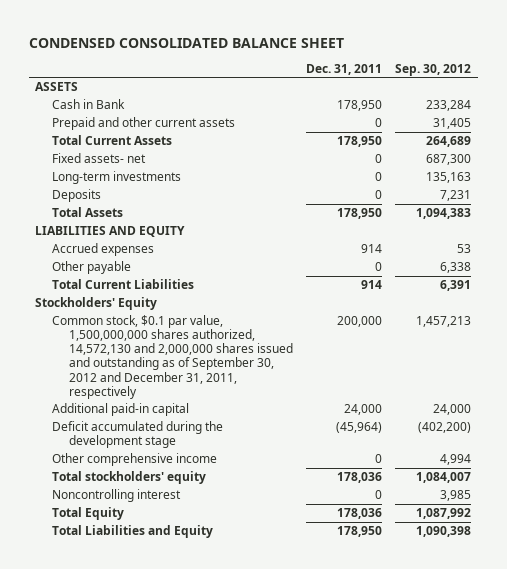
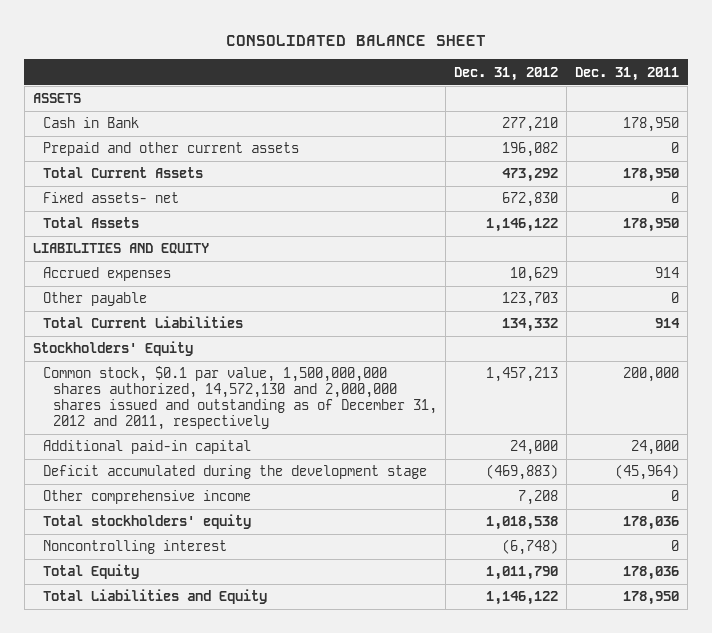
[28,37,344,48] CONDENSED CONSOLIDATED BALANCE SHEET -> [225,34,486,46] CONSOLIDATED BALANCE SHEET
[395,64,472,77] Sep. 30, 2012 -> none
none -> [454,66,559,81] Dec. 31, 2012
[52,171,182,185] Long-term investments -> none
[52,189,102,203] Deposits -> none
[52,315,294,399] Common stock, $0.1 par value, 1,500,000,000 shares authorized, 14,572,130 and 2,000,000 shares issued and outstanding as of September 30, 2012 and December 31, 2011, respectively -> [43,366,438,430] Common stock, $0.1 par value, 1,500,000,000 shares authorized, 14,572,130 and 2,000,000 shares issued and outstanding as of December 31, 2012 and 2011, respectively

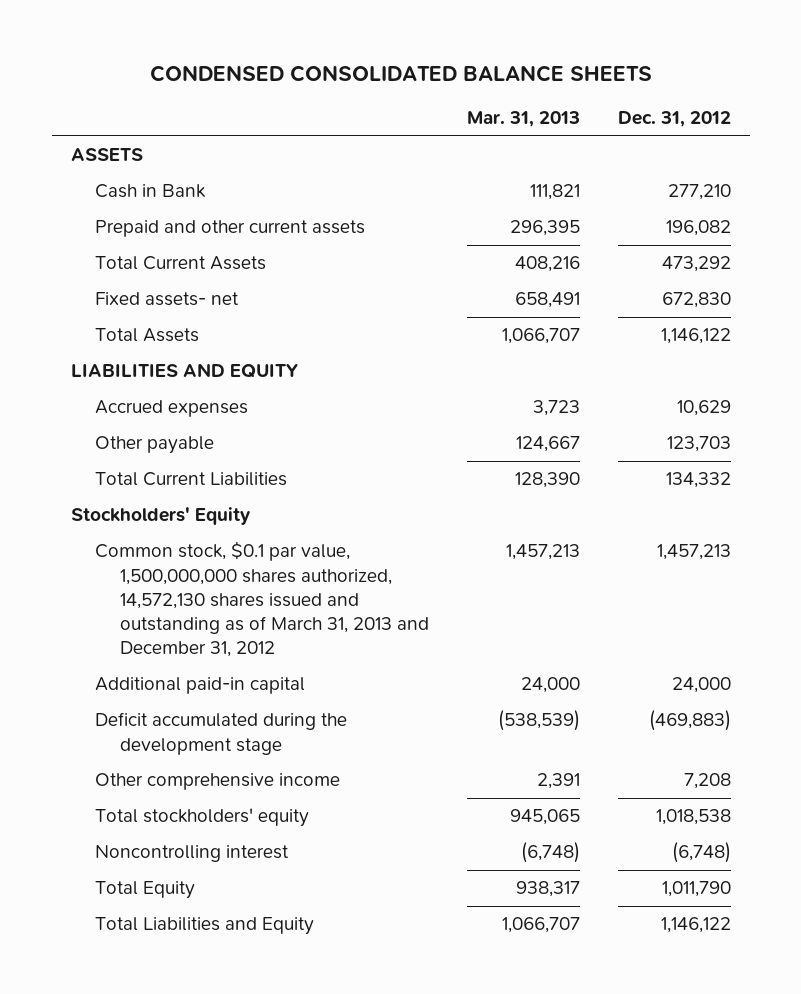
[225,34,486,46] CONSOLIDATED BALANCE SHEET -> [149,64,652,82] CONDENSED CONSOLIDATED BALANCE SHEETS
[575,66,680,81] Dec. 31, 2011 -> none
none -> [466,111,580,128] Mar. 31, 2013
[43,366,438,430] Common stock, $0.1 par value, 1,500,000,000 shares authorized, 14,572,130 and 2,000,000 shares issued and outstanding as of December 31, 2012 and 2011, respectively -> [95,541,429,658] Common stock, $0.1 par value, 1,500,000,000 shares authorized, 14,572,130 shares issued and outstanding as of March 31, 2013 and December 31, 2012

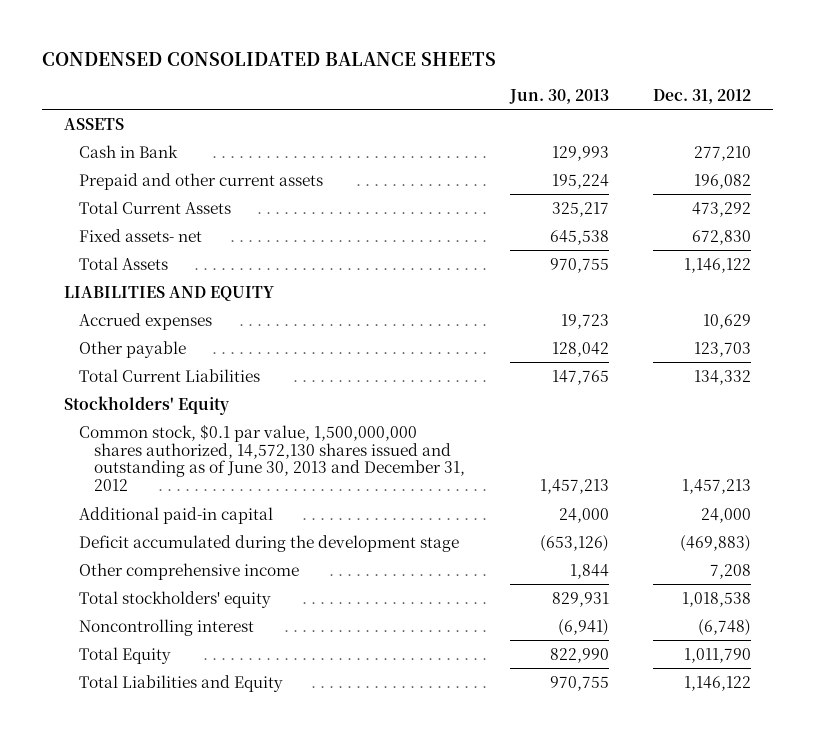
[466,111,580,128] Mar. 31, 2013 -> none
none -> [508,88,609,104] Jun. 30, 2013
[95,541,429,658] Common stock, $0.1 par value, 1,500,000,000 shares authorized, 14,572,130 shares issued and outstanding as of March 31, 2013 and December 31, 2012 -> [79,423,466,492] Common stock, $0.1 par value, 1,500,000,000 shares authorized, 14,572,130 shares issued and outstanding as of June 30, 2013 and December 31, 2012

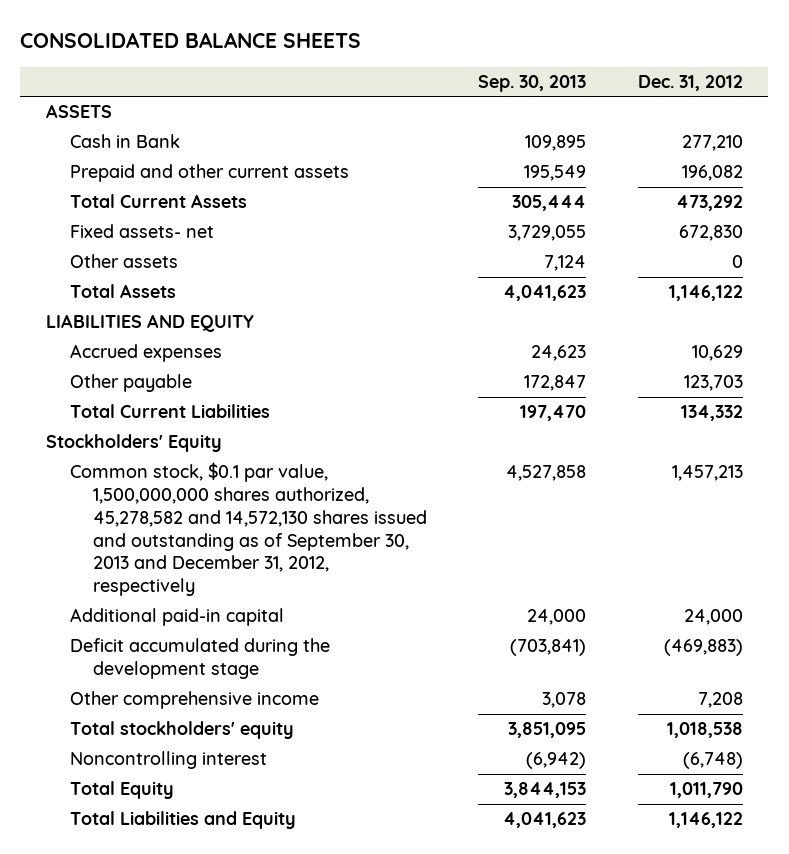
[41,51,496,66] CONDENSED CONSOLIDATED BALANCE SHEETS -> [20,32,362,49] CONSOLIDATED BALANCE SHEETS
[508,88,609,104] Jun. 30, 2013 -> none
none -> [478,74,587,92] Sep. 30, 2013
none -> [69,254,178,269] Other assets
[79,423,466,492] Common stock, $0.1 par value, 1,500,000,000 shares authorized, 14,572,130 shares issued and outstanding as of June 30, 2013 and December 31, 2012 -> [69,462,428,597] Common stock, $0.1 par value, 1,500,000,000 shares authorized, 45,278,582 and 14,572,130 shares issued and outstanding as of September 30, 2013 and December 31, 2012, respectively

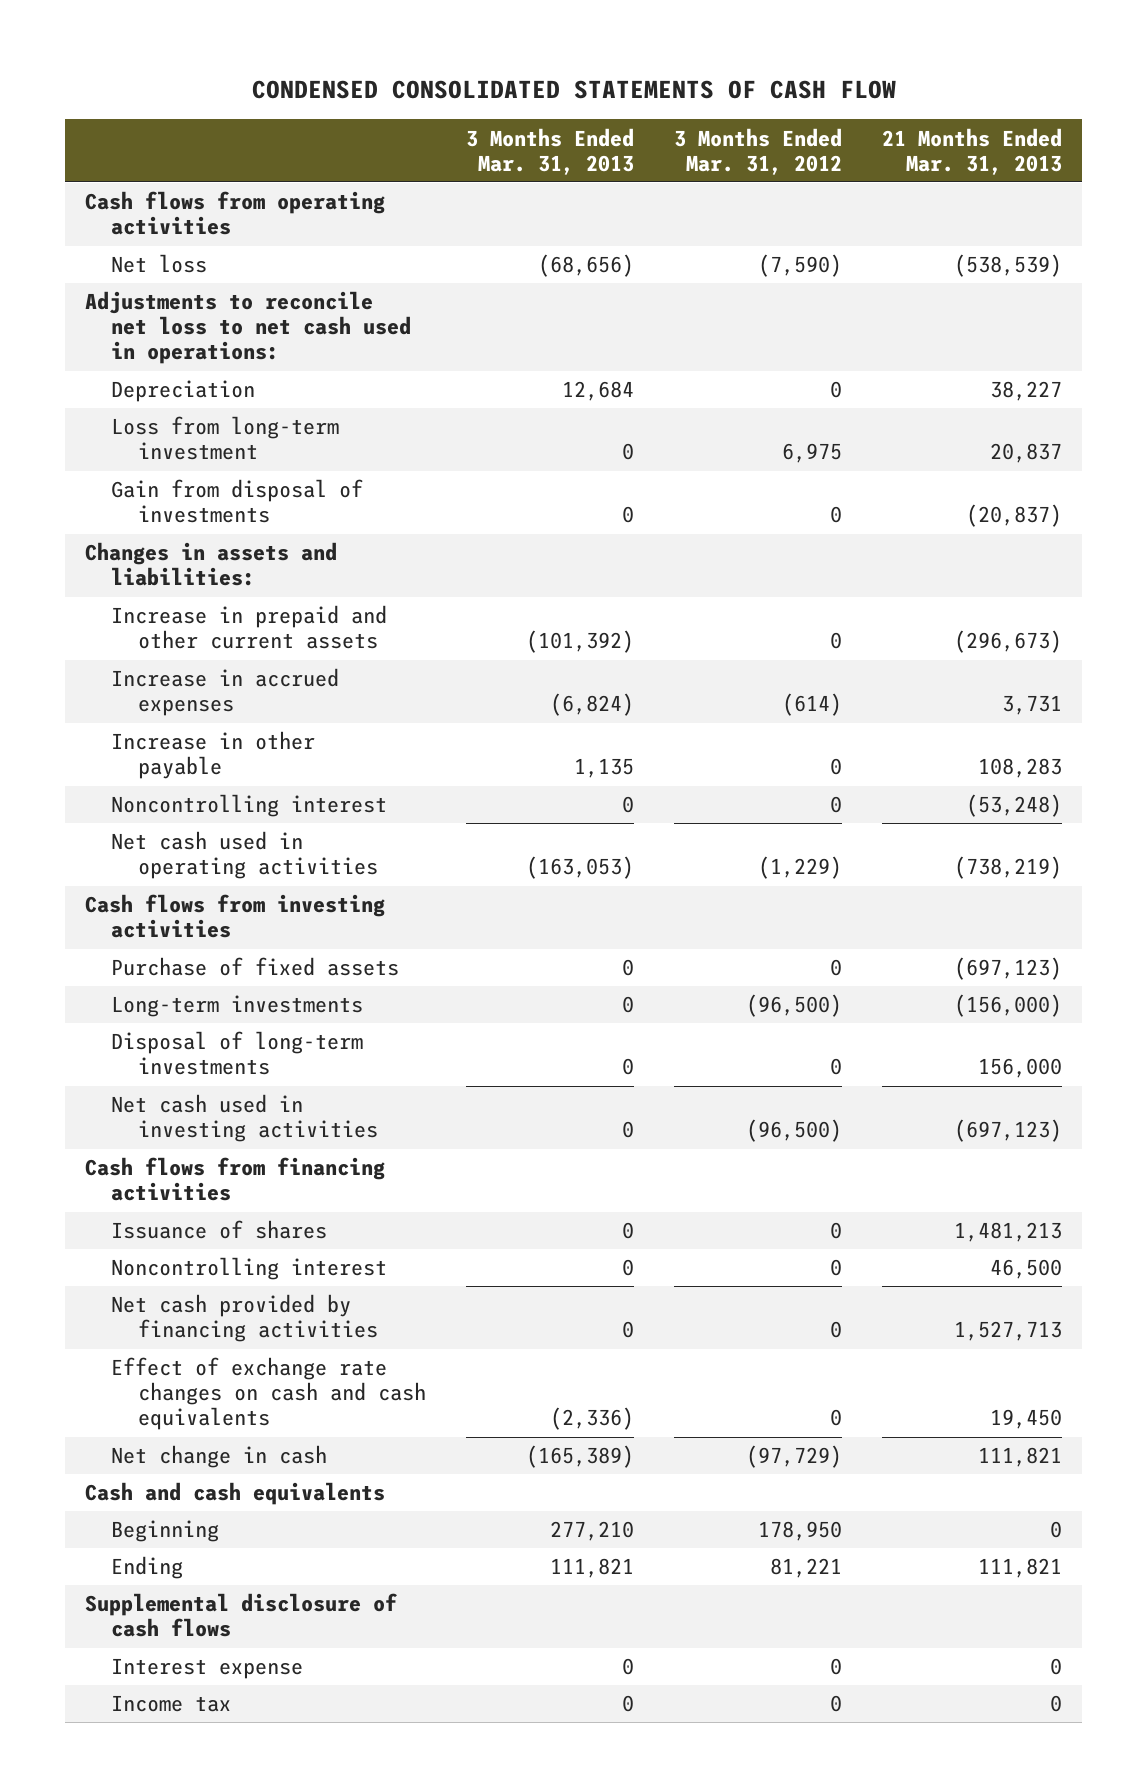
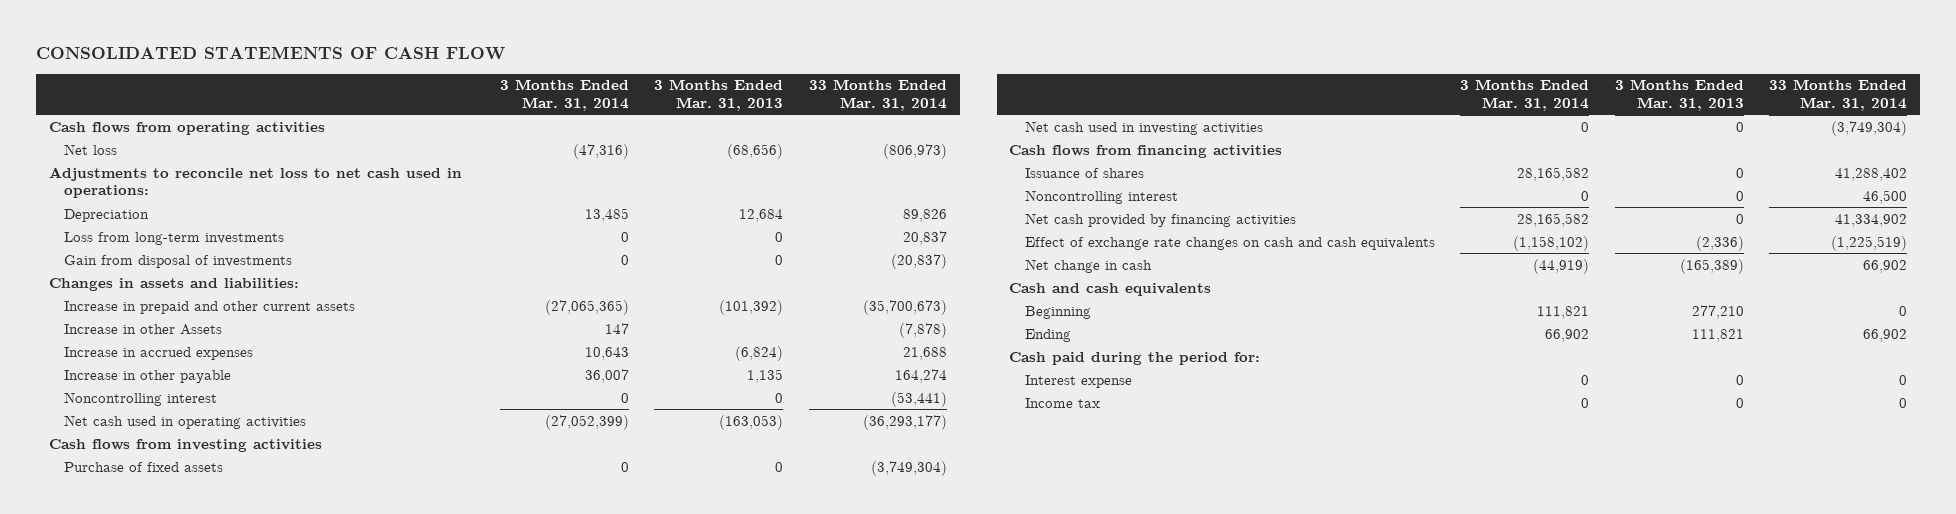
[251,80,896,100] CONDENSED CONSOLIDATED STATEMENTS OF CASH FLOW -> [35,45,505,60] CONSOLIDATED STATEMENTS OF CASH FLOW
[674,127,843,175] 3 Months Ended Mar. 31, 2012 -> none
[882,127,1063,175] 21 Months Ended Mar. 31, 2013 -> none
none -> [499,79,629,112] 3 Months Ended Mar. 31, 2014
none -> [808,79,947,112] 33 Months Ended Mar. 31, 2014
[111,416,340,461] Loss from long-term investment -> [64,231,285,245] Loss from long-term investments
none -> [64,323,223,335] Increase in other Assets
[111,995,364,1018] Long-term investments -> none
[111,1031,364,1076] Disposal of long-term investments -> none
[85,1593,398,1638] Supplemental disclosure of cash flows -> none
none -> [1009,351,1261,365] Cash paid during the period for:

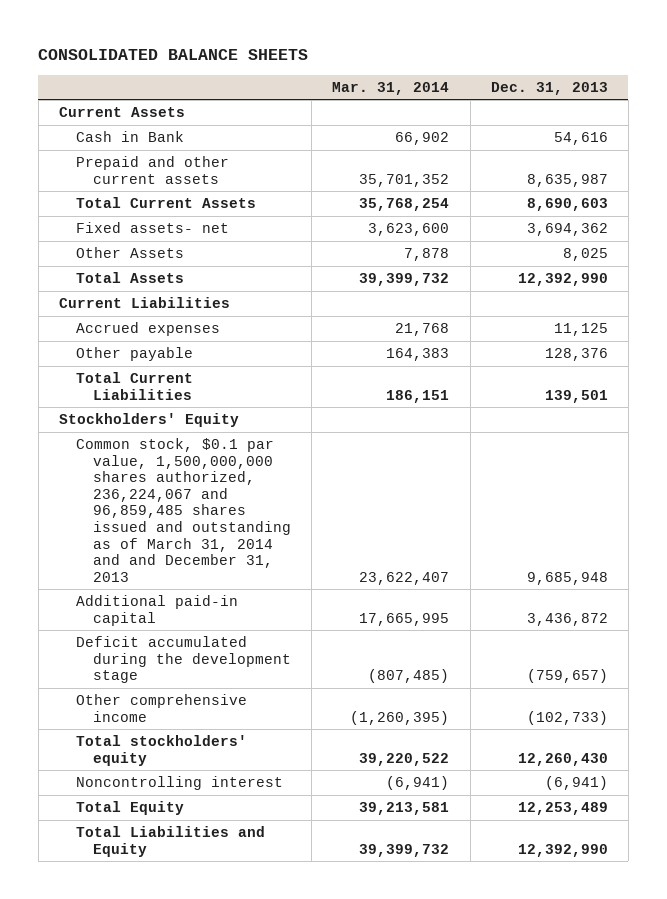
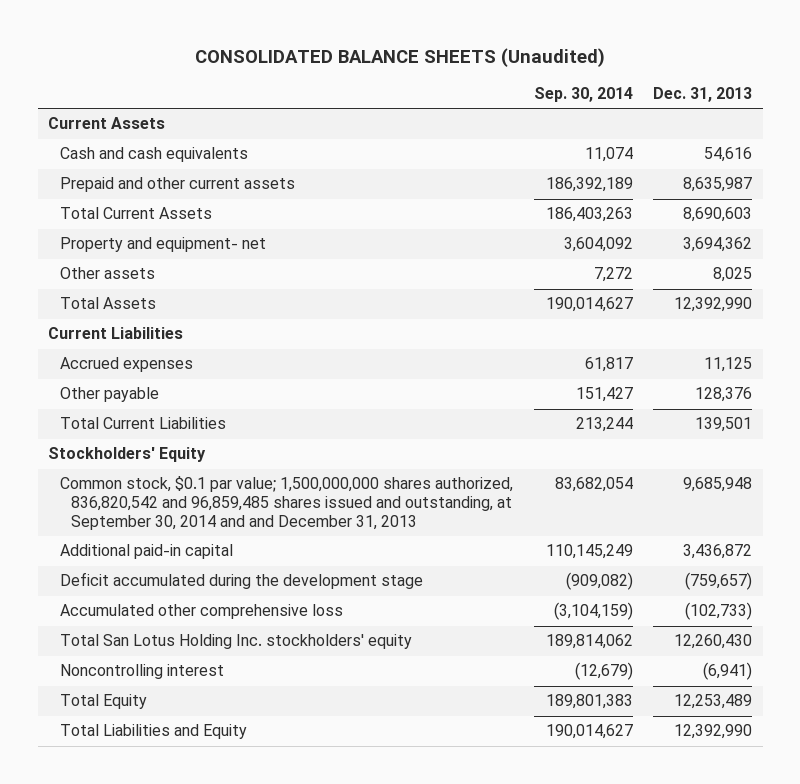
[38,49,309,61] CONSOLIDATED BALANCE SHEETS -> [195,47,606,67] CONSOLIDATED BALANCE SHEETS (Unaudited)
[332,81,450,95] Mar. 31, 2014 -> none
none -> [533,87,633,103] Sep. 30, 2014
[75,130,184,142] Cash in Bank -> [59,147,248,163] Cash and cash equivalents
[75,221,229,233] Fixed assets- net -> [59,237,266,253] Property and equipment- net
[75,246,184,258] Other Assets -> [59,267,155,280] Other assets
[75,437,292,582] Common stock, $0.1 par value, 1,500,000,000 shares authorized, 236,224,067 and 96,859,485 shares issued and outstanding as of March 31, 2014 and and December 31, 2013 -> [59,476,513,530] Common stock, $0.1 par value; 1,500,000,000 shares authorized, 836,820,542 and 96,859,485 shares issued and outstanding, at September 30, 2014 and and December 31, 2013
[75,693,247,722] Other comprehensive income -> [59,604,343,620] Accumulated other comprehensive loss
[75,734,247,766] Total stockholders' equity -> [59,634,412,650] Total San Lotus Holding Inc. stockholders' equity

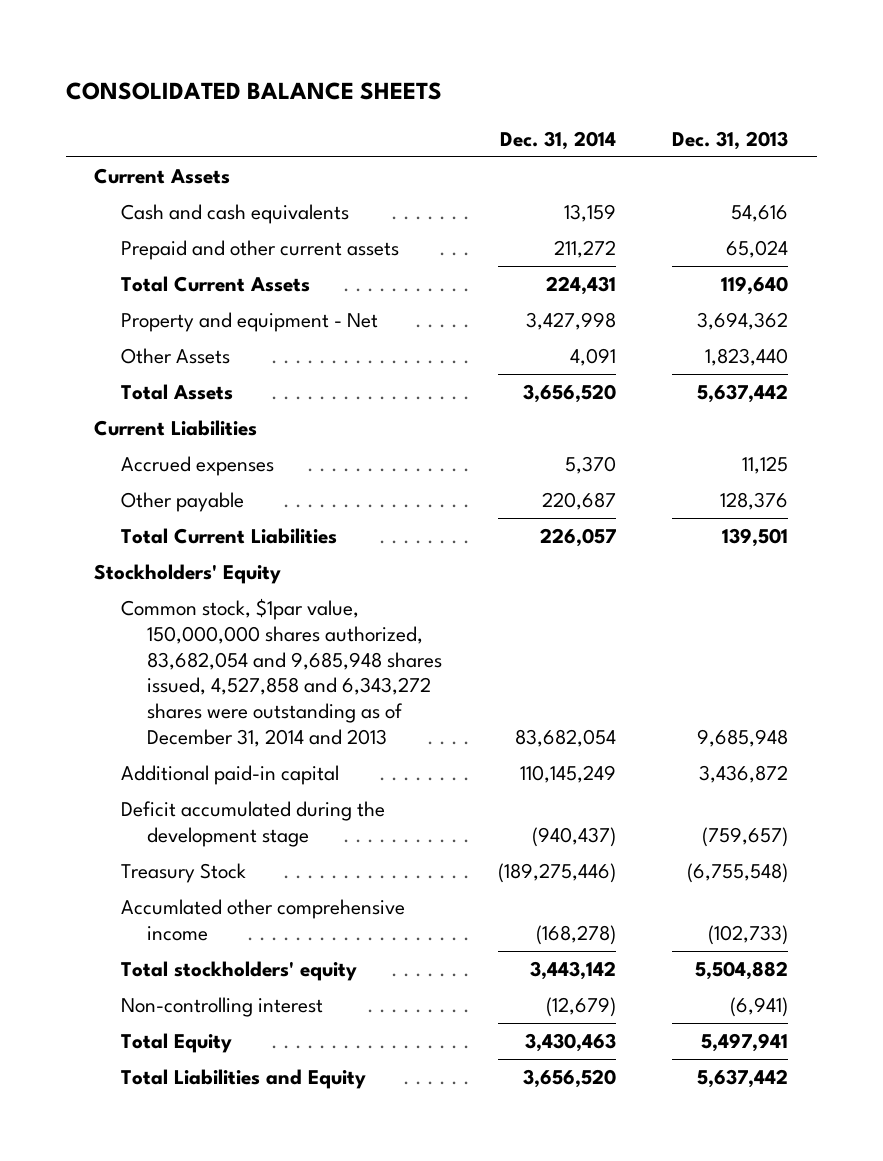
[195,47,606,67] CONSOLIDATED BALANCE SHEETS (Unaudited) -> [66,82,443,101] CONSOLIDATED BALANCE SHEETS
[533,87,633,103] Sep. 30, 2014 -> none
none -> [500,130,617,150] Dec. 31, 2014
[683,177,753,193] 8,635,987 -> [726,240,789,259] 65,024
[683,207,753,223] 8,690,603 -> [721,276,789,296] 119,640
[59,237,266,253] Property and equipment- net -> [120,312,378,333] Property and equipment - Net
[59,267,155,280] Other assets -> [120,348,230,365] Other Assets
[713,267,753,283] 8,025 -> [705,348,789,367] 1,823,440
[674,297,753,313] 12,392,990 -> [697,384,789,404] 5,637,442
[59,476,513,530] Common stock, $0.1 par value; 1,500,000,000 shares authorized, 836,820,542 and 96,859,485 shares issued and outstanding, at September 30, 2014 and and December 31, 2013 -> [120,598,443,747] Common stock, $1par value, 150,000,000 shares authorized, 83,682,054 and 9,685,948 shares issued, 4,527,858 and 6,343,272 shares were outstanding as of December 31, 2014 and 2013
none -> [120,863,246,884] Treasury Stock
[59,604,343,620] Accumulated other comprehensive loss -> [120,899,405,941] Accumlated other comprehensive income
[59,634,412,650] Total San Lotus Holding Inc. stockholders' equity -> [120,961,357,982] Total stockholders' equity
[674,634,753,650] 12,260,430 -> [695,961,789,981] 5,504,882
[59,664,224,680] Noncontrolling interest -> [120,997,323,1018] Non-controlling interest
[674,694,753,710] 12,253,489 -> [701,1033,789,1053] 5,497,941
[674,724,753,740] 12,392,990 -> [697,1069,789,1089] 5,637,442

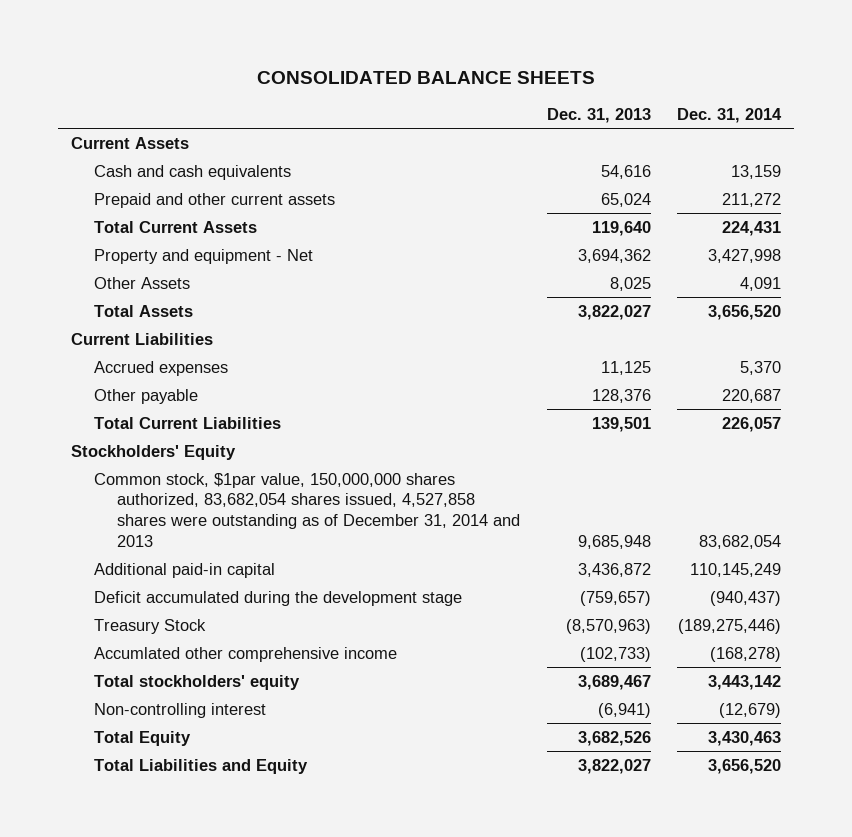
[705,348,789,367] 1,823,440 -> [609,276,651,291] 8,025
[697,384,789,404] 5,637,442 -> [577,304,651,320] 3,822,027
[120,598,443,747] Common stock, $1par value, 150,000,000 shares authorized, 83,682,054 and 9,685,948 shares issued, 4,527,858 and 6,343,272 shares were outstanding as of December 31, 2014 and 2013 -> [94,472,521,547] Common stock, $1par value, 150,000,000 shares authorized, 83,682,054 shares issued, 4,527,858 shares were outstanding as of December 31, 2014 and 2013
[687,863,789,884] (6,755,548) -> [565,618,651,634] (8,570,963)
[695,961,789,981] 5,504,882 -> [577,674,651,690] 3,689,467
[701,1033,789,1053] 5,497,941 -> [577,730,651,746] 3,682,526
[697,1069,789,1089] 5,637,442 -> [577,758,651,774] 3,822,027

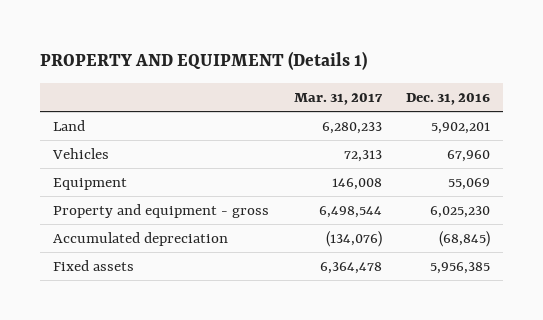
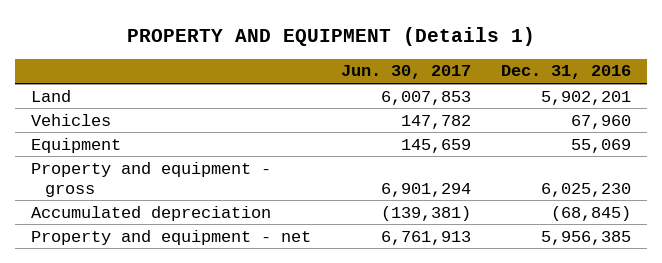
[293,93,383,106] Mar. 31, 2017 -> none
none -> [340,65,471,80] Jun. 30, 2017
[52,259,134,271] Fixed assets -> [30,229,311,245] Property and equipment - net

